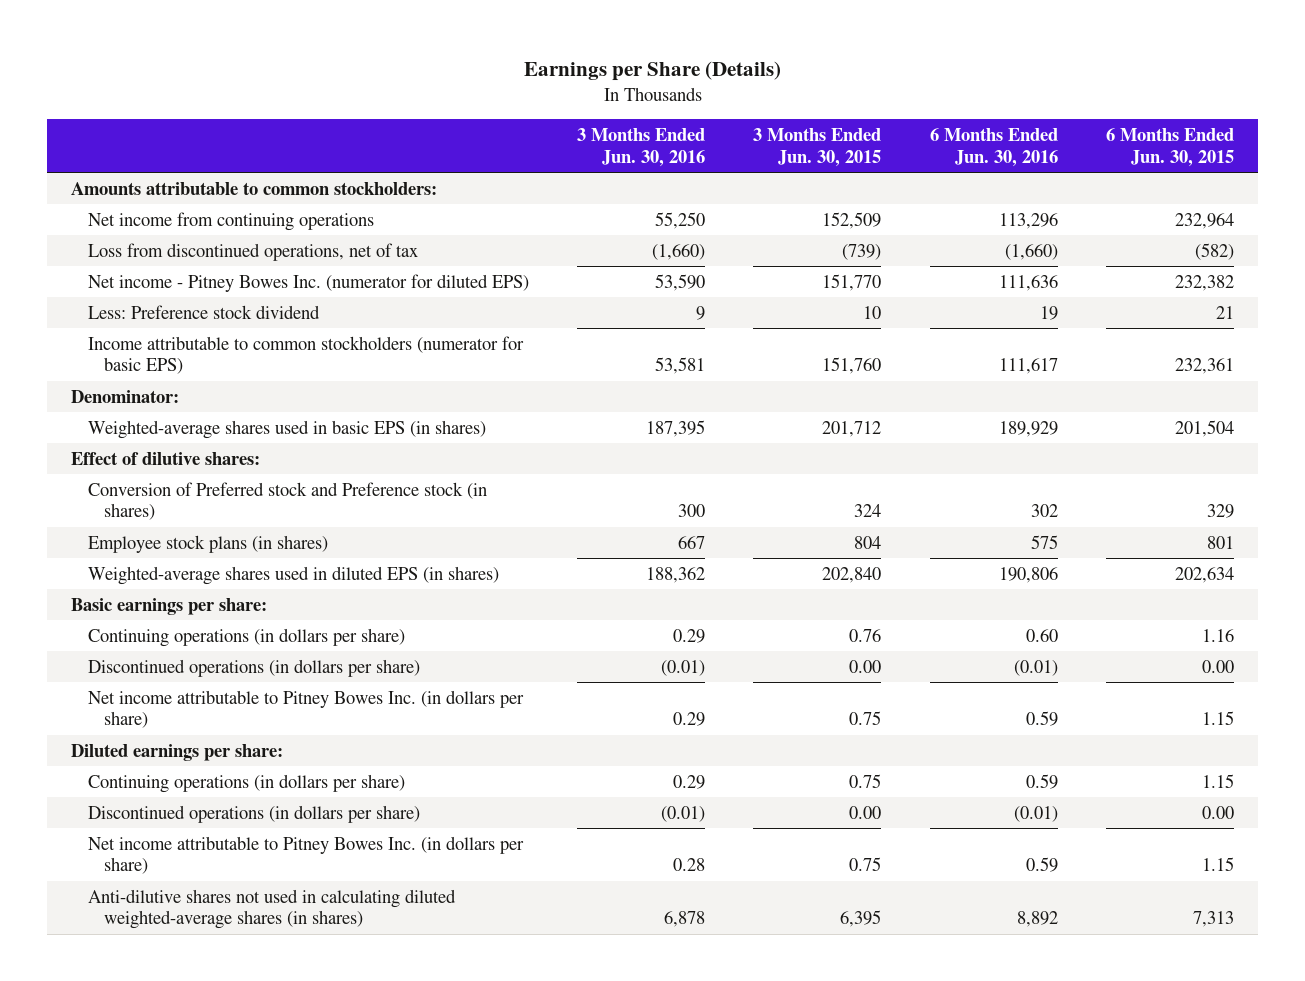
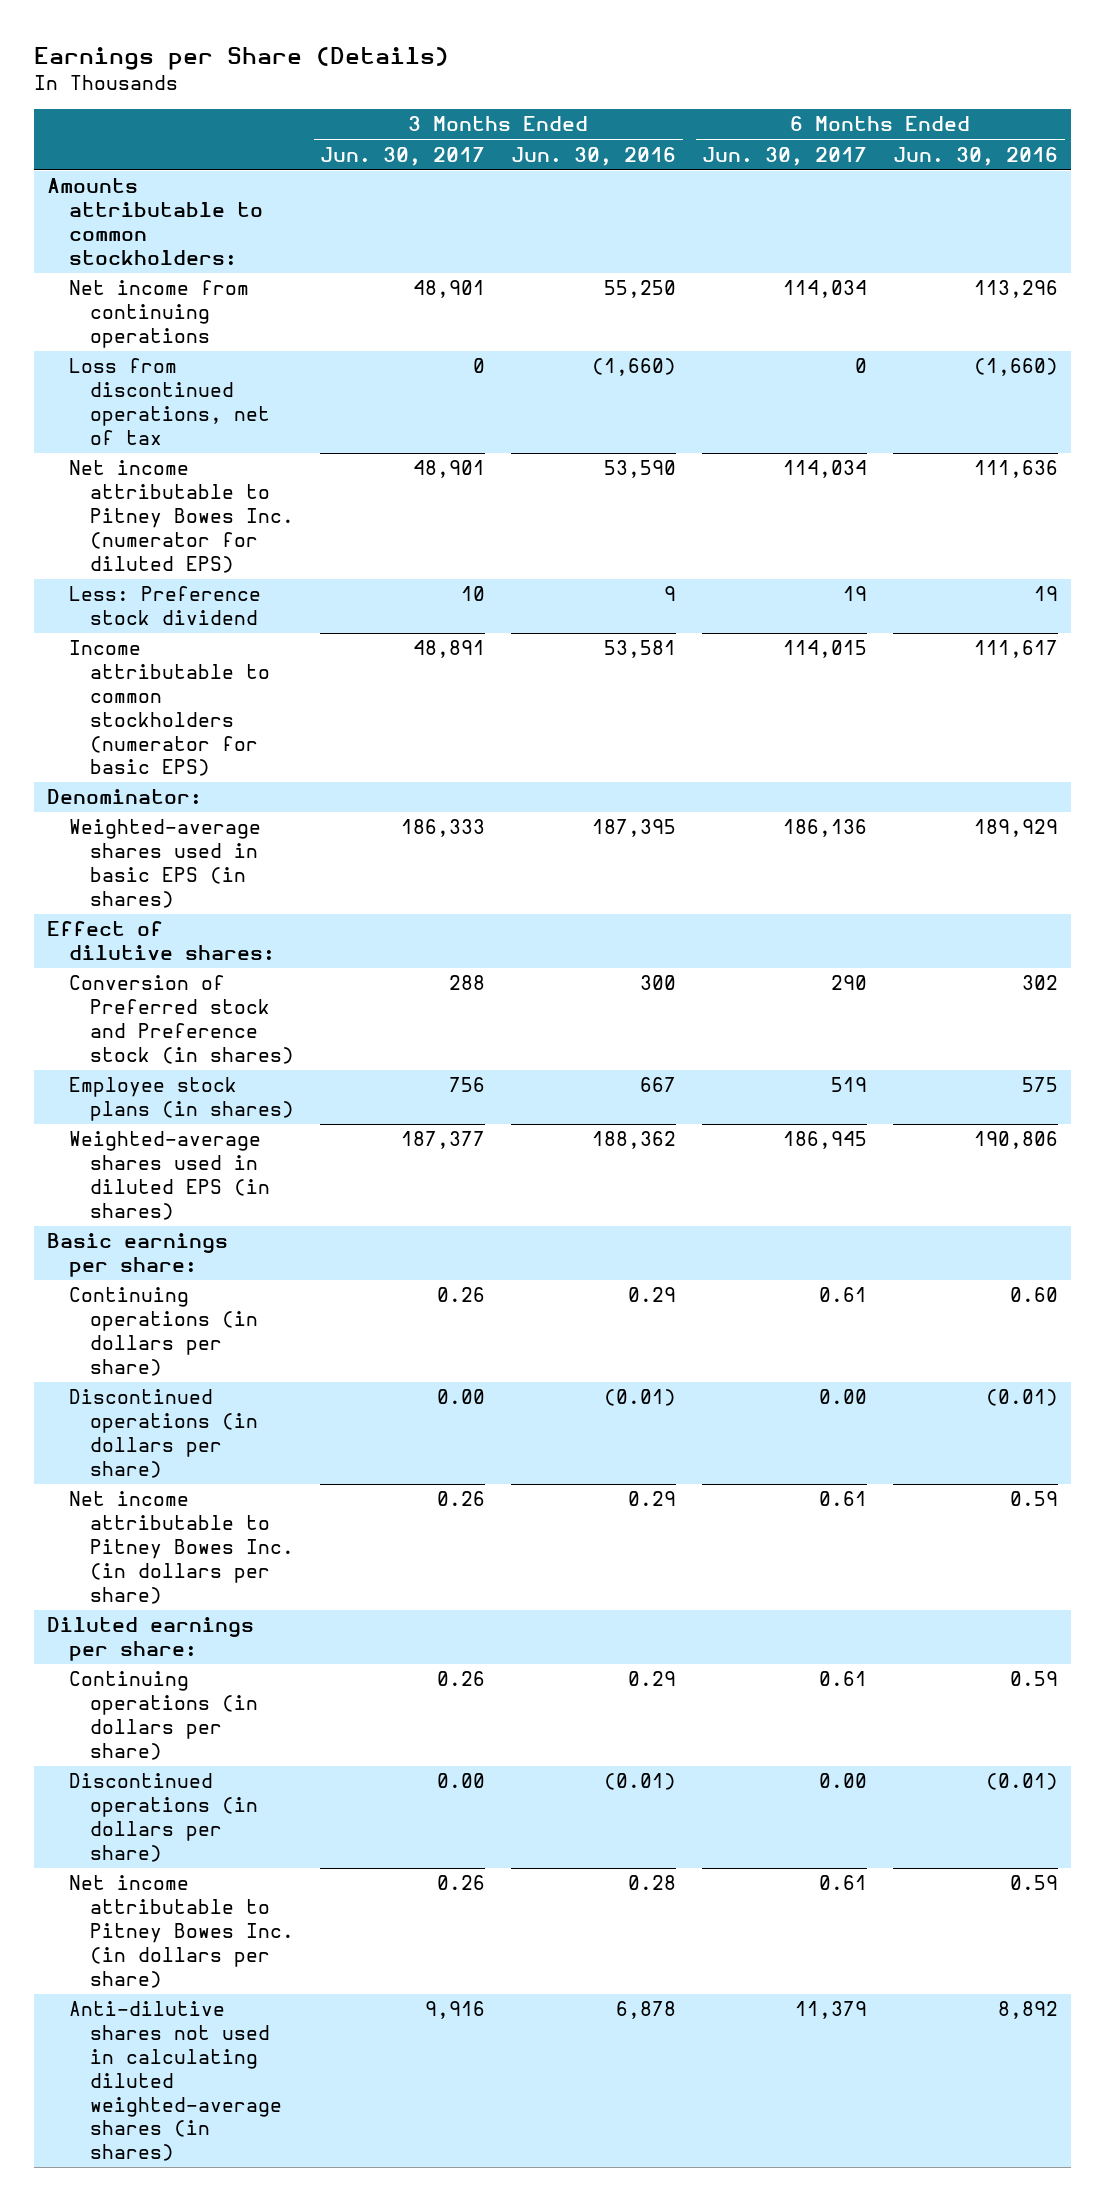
[753,128,882,167] 3 Months Ended Jun. 30, 2015 -> none
[1105,128,1234,167] 6 Months Ended Jun. 30, 2015 -> none
none -> [320,146,486,166] Jun. 30, 2017
none -> [702,146,868,166] Jun. 30, 2017
[87,273,529,292] Net income - Pitney Bowes Inc. (numerator for diluted EPS) -> [68,460,295,573] Net income attributable to Pitney Bowes Inc. (numerator for diluted EPS)

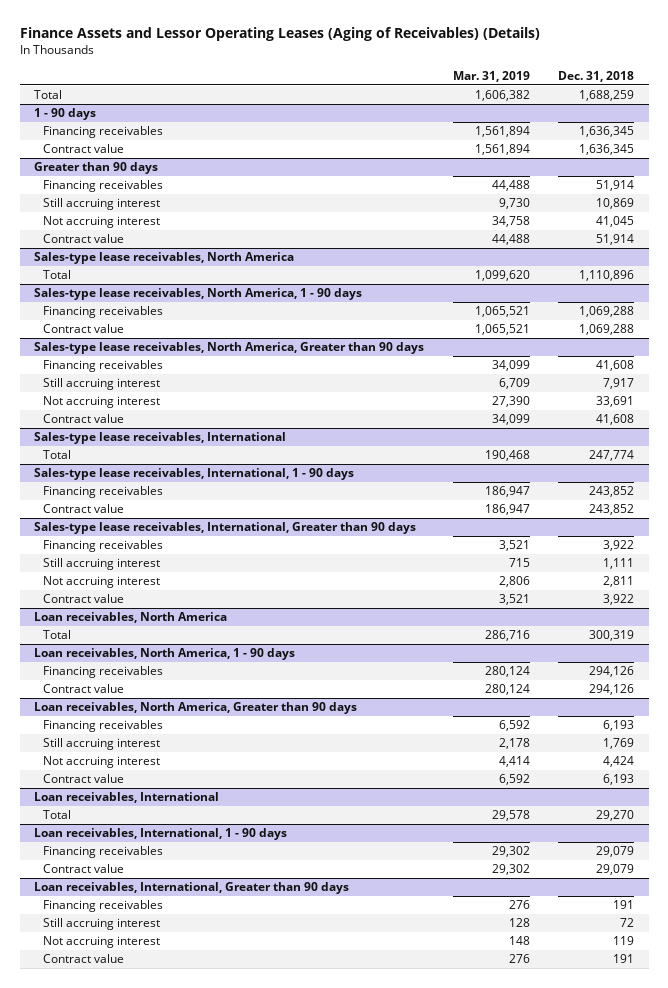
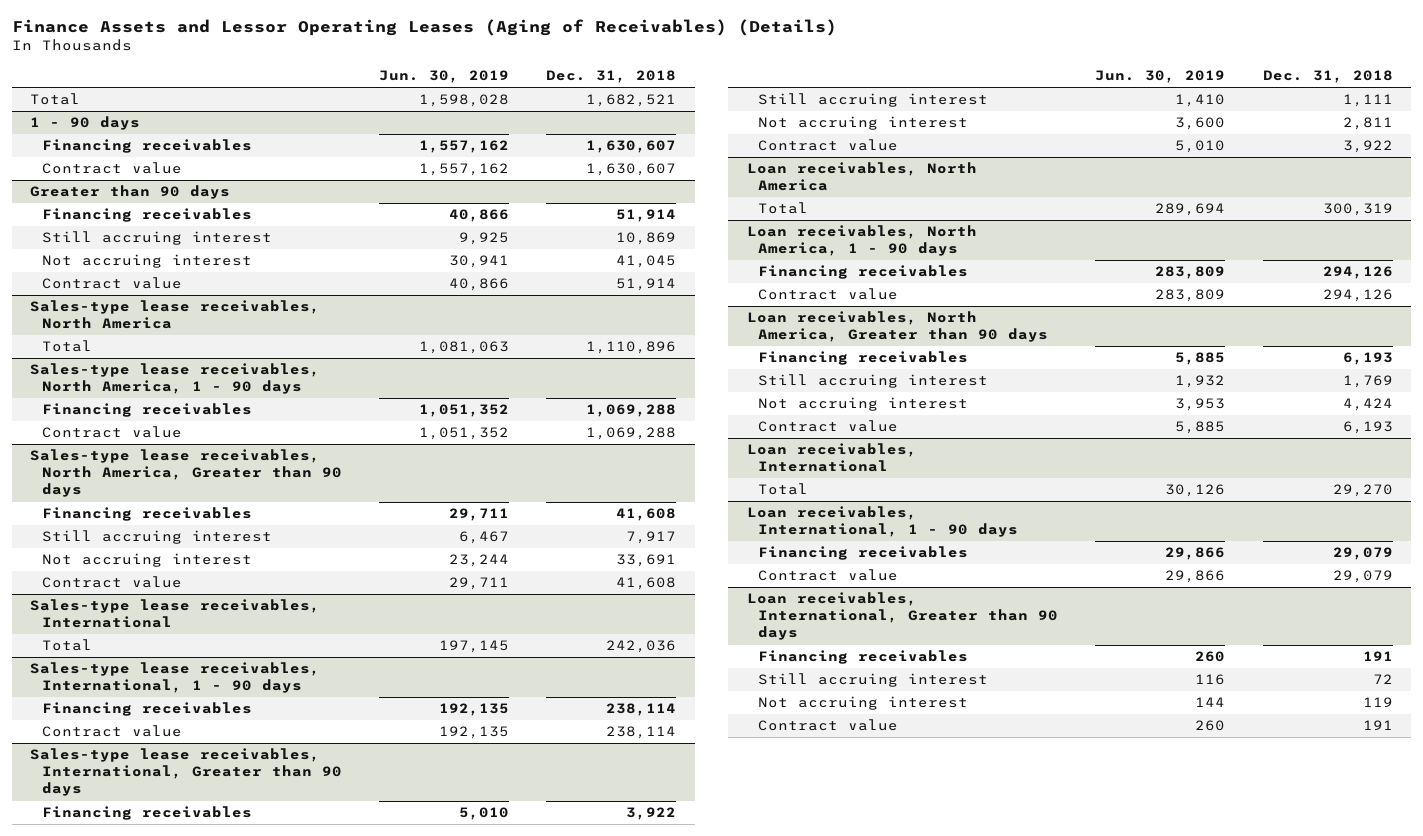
[452,70,530,82] Mar. 31, 2019 -> none
none -> [379,70,510,84] Jun. 30, 2019
[579,90,635,102] 1,688,259 -> [586,94,677,108] 1,682,521
[579,126,635,138] 1,636,345 -> [586,140,677,154] 1,630,607
[579,144,635,156] 1,636,345 -> [586,163,677,177] 1,630,607
[589,450,635,462] 247,774 -> [606,640,677,654] 242,036
[589,486,635,498] 243,852 -> [606,703,677,717] 238,114
[589,504,635,516] 243,852 -> [606,726,677,740] 238,114

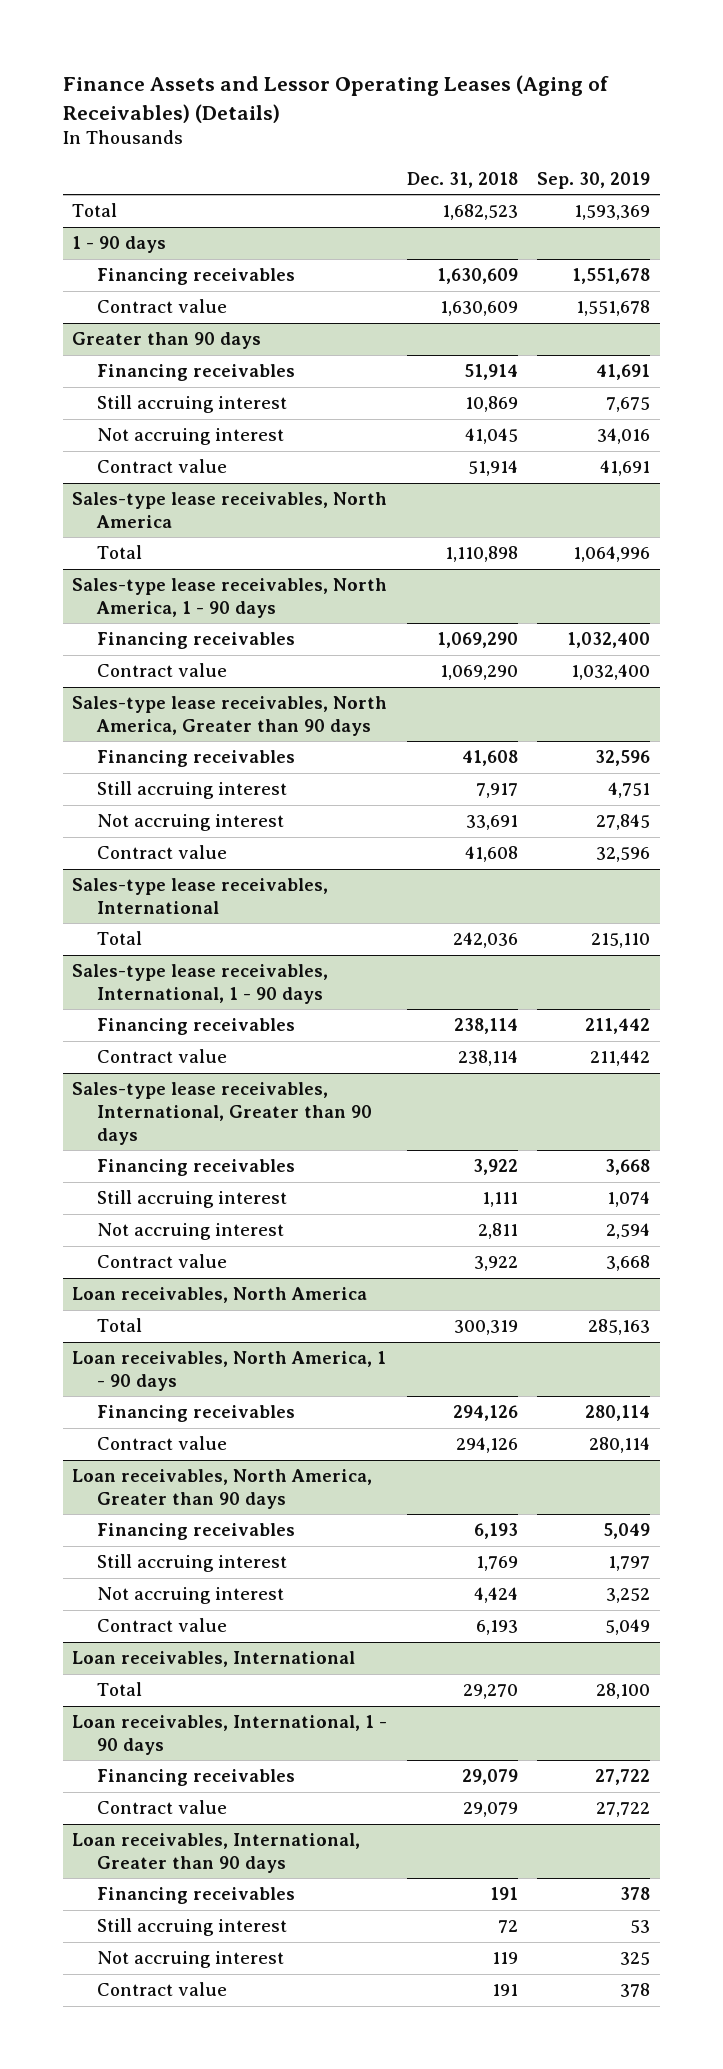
[379,70,510,84] Jun. 30, 2019 -> none
none -> [537,171,651,189] Sep. 30, 2019
[586,94,677,108] 1,682,521 -> [441,204,518,221] 1,682,523
[586,140,677,154] 1,630,607 -> [436,268,518,285] 1,630,609
[586,163,677,177] 1,630,607 -> [439,301,518,317] 1,630,609
[586,341,677,355] 1,110,896 -> [444,546,518,563] 1,110,898
[586,404,677,418] 1,069,288 -> [436,632,518,649] 1,069,290
[586,427,677,441] 1,069,288 -> [439,665,518,681] 1,069,290

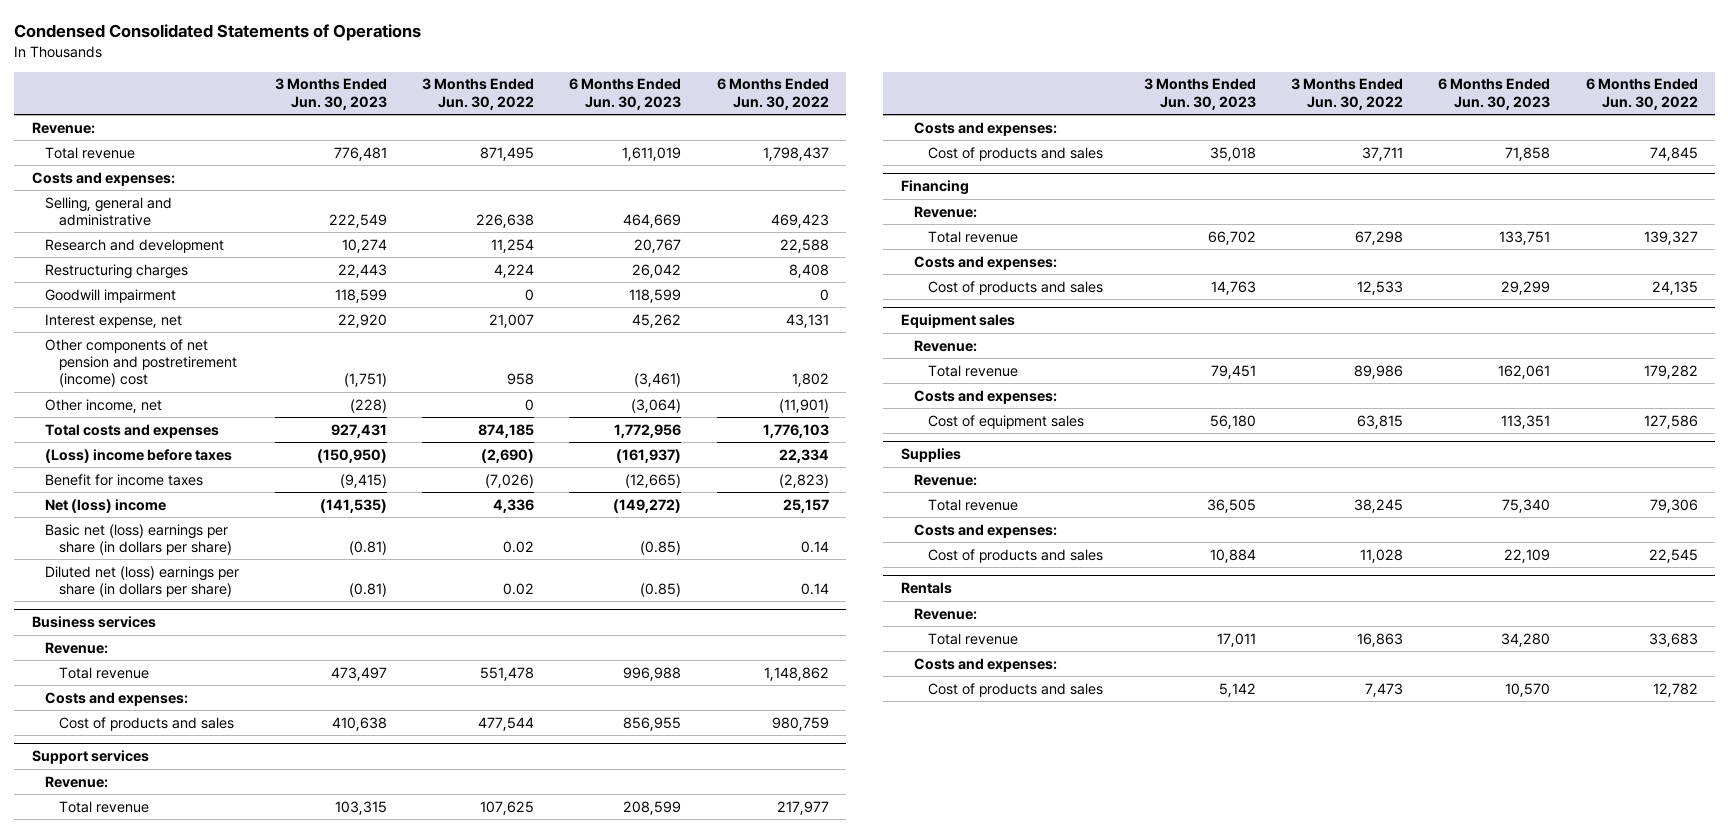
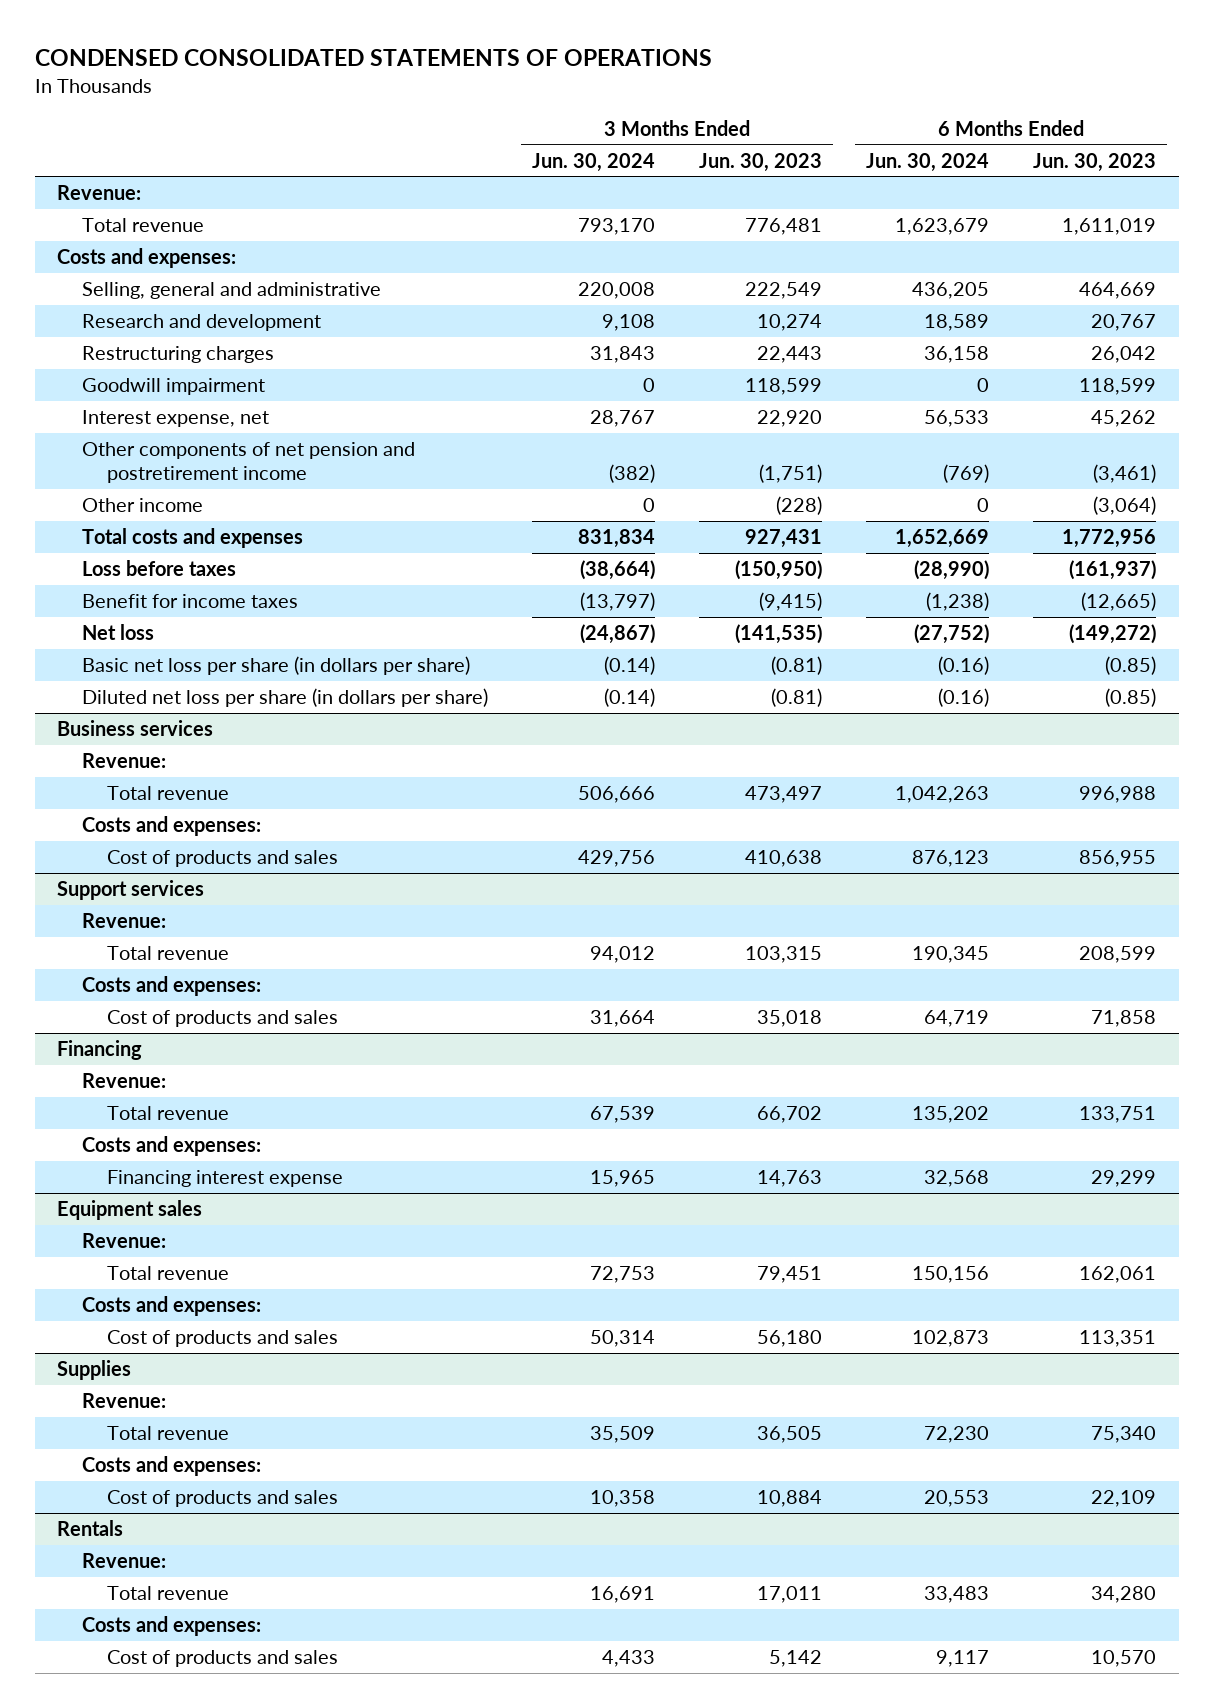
[14,24,422,42] Condensed Consolidated Statements of Operations -> [34,48,712,66] CONDENSED CONSOLIDATED STATEMENTS OF OPERATIONS
[422,78,535,110] 3 Months Ended Jun. 30, 2022 -> none
[716,78,829,110] 6 Months Ended Jun. 30, 2022 -> none
none -> [532,152,656,172] Jun. 30, 2024
none -> [866,152,990,172] Jun. 30, 2024
[45,338,237,388] Other components of net pension and postretirement (income) cost -> [81,442,415,484] Other components of net pension and postretirement income
[45,398,163,413] Other income, net -> [81,498,203,513] Other income
[45,448,233,463] (Loss) income before taxes -> [81,560,236,577] Loss before taxes
[45,498,167,513] Net (loss) income -> [81,624,154,641] Net loss
[45,523,232,556] Basic net (loss) earnings per share (in dollars per share) -> [81,656,470,676] Basic net loss per share (in dollars per share)
[45,565,240,598] Diluted net (loss) earnings per share (in dollars per share) -> [81,688,488,708] Diluted net loss per share (in dollars per share)
[927,280,1103,295] Cost of products and sales -> [106,1170,343,1188] Financing interest expense
[927,414,1084,429] Cost of equipment sales -> [106,1330,338,1348] Cost of products and sales

